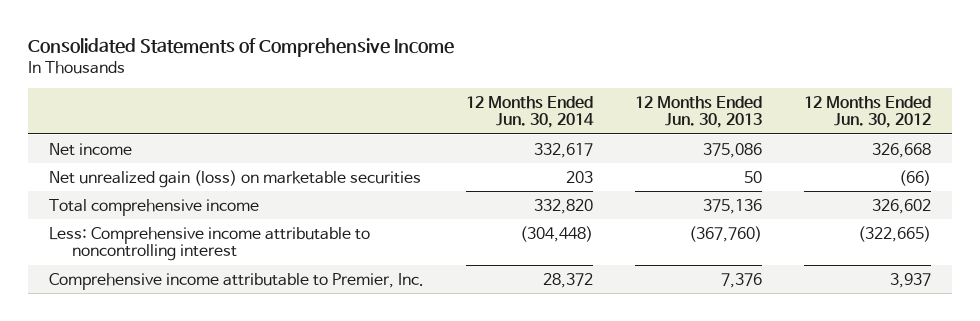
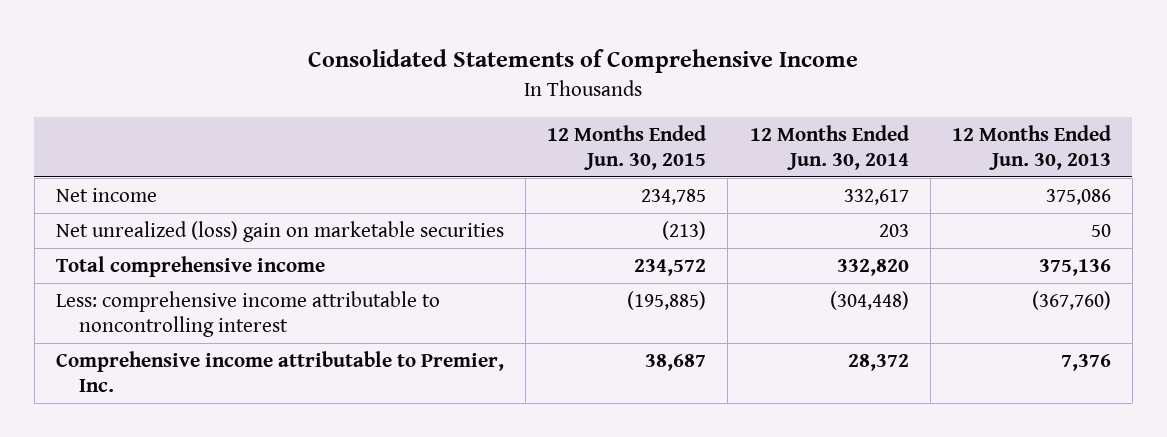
[803,95,931,129] 12 Months Ended Jun. 30, 2012 -> none
none -> [547,124,707,170] 12 Months Ended Jun. 30, 2015
[49,169,422,188] Net unrealized gain (loss) on marketable securities -> [56,221,505,243] Net unrealized (loss) gain on marketable securities
[49,226,371,262] Less: Comprehensive income attributable to noncontrolling interest -> [56,291,441,338] Less: comprehensive income attributable to noncontrolling interest

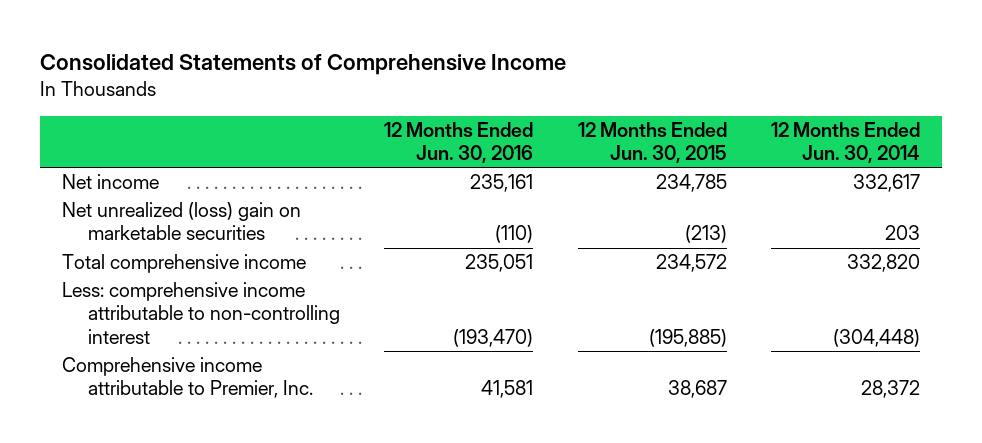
[951,124,1111,170] 12 Months Ended Jun. 30, 2013 -> none
none -> [384,121,534,164] 12 Months Ended Jun. 30, 2016
[56,291,441,338] Less: comprehensive income attributable to noncontrolling interest -> [62,282,340,344] Less: comprehensive income attributable to non-controlling interest

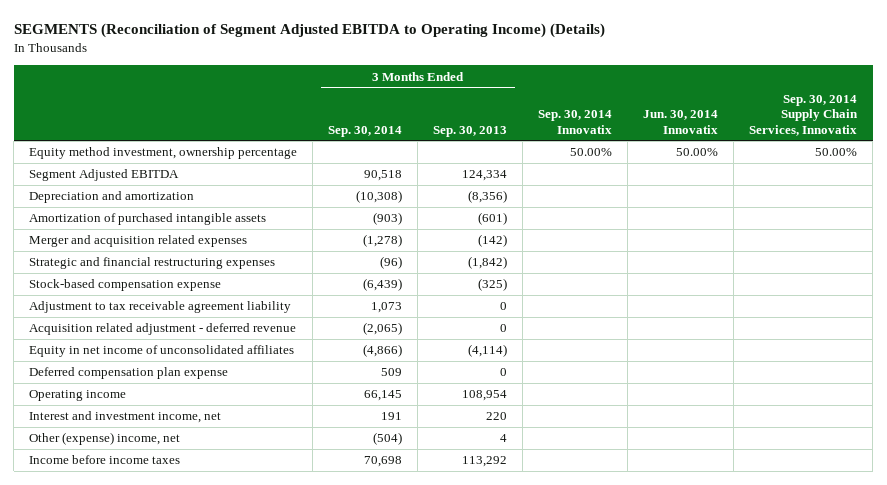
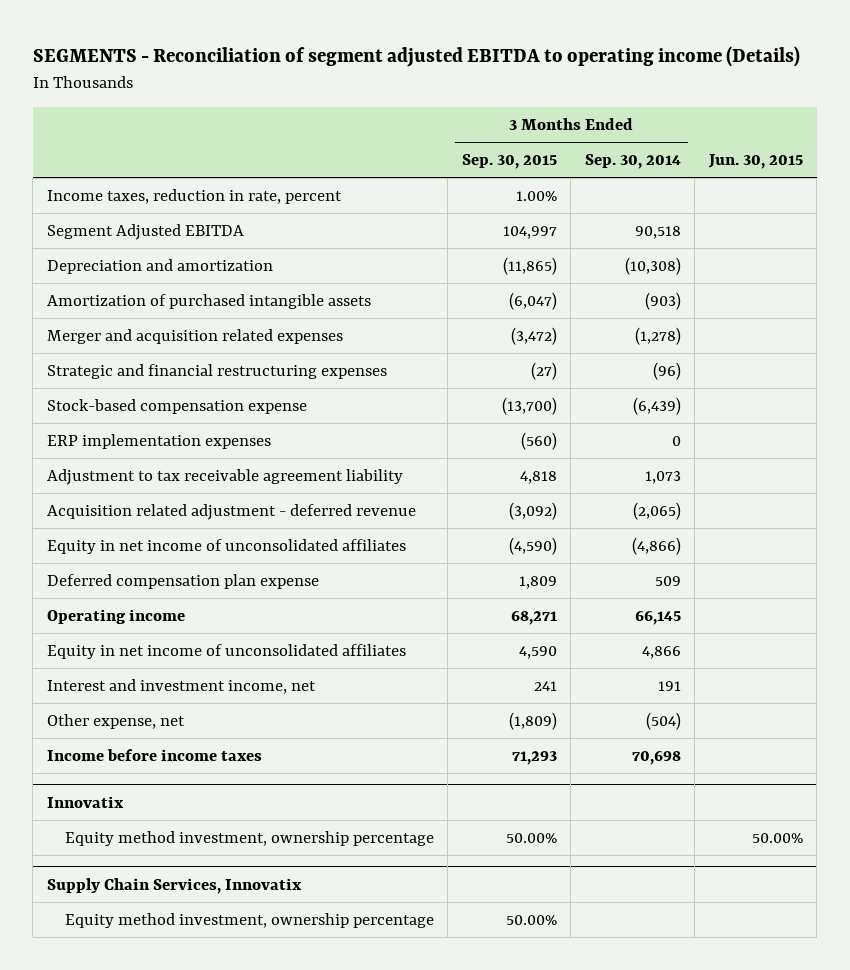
[13,23,605,39] SEGMENTS (Reconciliation of Segment Adjusted EBITDA to Operating Income) (Details) -> [32,46,800,68] SEGMENTS - Reconciliation of segment adjusted EBITDA to operating income (Details)
[433,125,508,137] Sep. 30, 2013 -> none
[538,110,613,134] Sep. 30, 2014 Innovatix -> none
[643,110,719,134] Jun. 30, 2014 Innovatix -> none
[749,94,859,136] Sep. 30, 2014 Supply Chain Services, Innovatix -> none
none -> [461,154,557,170] Sep. 30, 2015
none -> [707,154,803,170] Jun. 30, 2015
[29,147,298,160] Equity method investment, ownership percentage -> none
none -> [46,188,342,204] Income taxes, reduction in rate, percent
none -> [46,433,271,449] ERP implementation expenses
none -> [46,643,406,659] Equity in net income of unconsolidated affiliates
[29,432,181,446] Other (expense) income, net -> [46,713,185,729] Other expense, net
none -> [46,795,124,808] Innovatix
none -> [64,830,434,846] Equity method investment, ownership percentage
none -> [46,877,302,894] Supply Chain Services, Innovatix
none -> [64,912,434,928] Equity method investment, ownership percentage

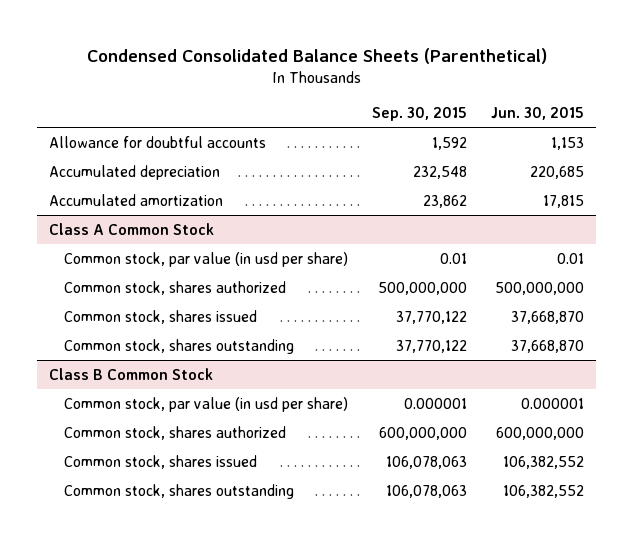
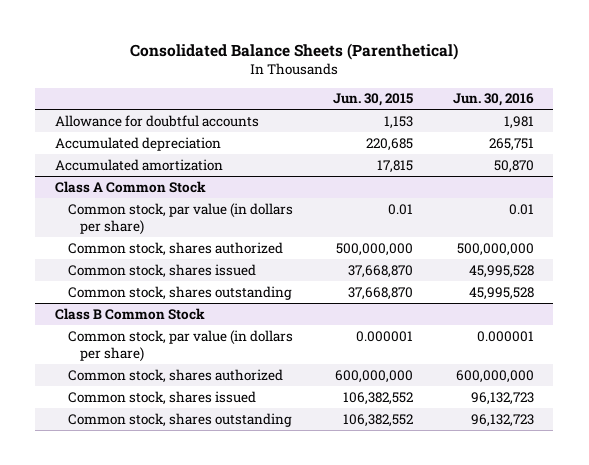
[86,47,547,64] Condensed Consolidated Balance Sheets (Parenthetical) -> [130,43,459,61] Consolidated Balance Sheets (Parenthetical)
[372,107,468,122] Sep. 30, 2015 -> none
none -> [452,93,534,107] Jun. 30, 2016
[64,251,349,267] Common stock, par value (in usd per share) -> [67,202,293,235] Common stock, par value (in dollars per share)
[64,396,349,412] Common stock, par value (in usd per share) -> [67,329,293,362] Common stock, par value (in dollars per share)

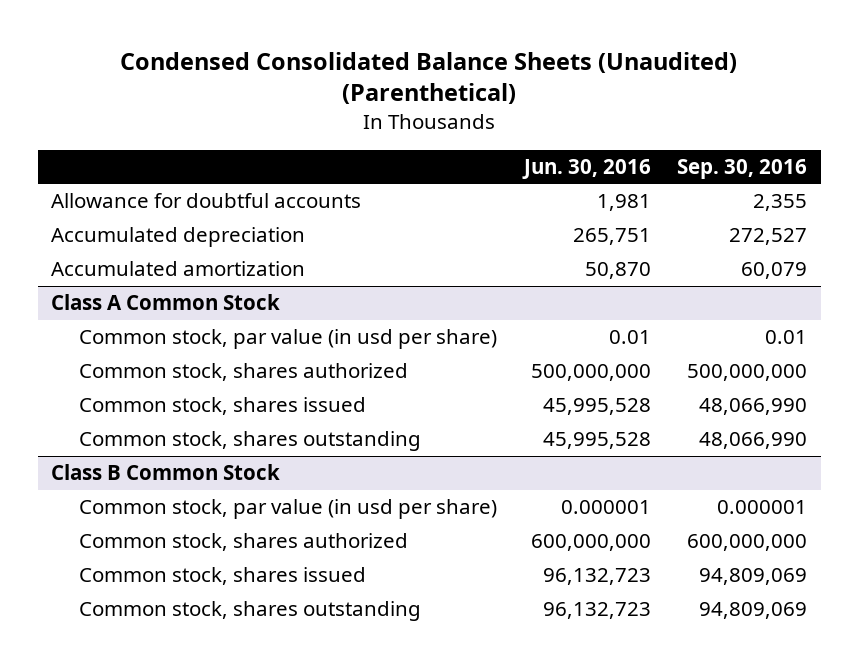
[130,43,459,61] Consolidated Balance Sheets (Parenthetical) -> [120,51,738,105] Condensed Consolidated Balance Sheets (Unaudited) (Parenthetical)
[332,93,413,107] Jun. 30, 2015 -> none
none -> [677,158,808,179] Sep. 30, 2016
[67,202,293,235] Common stock, par value (in dollars per share) -> [79,329,498,350] Common stock, par value (in usd per share)
[67,329,293,362] Common stock, par value (in dollars per share) -> [79,499,498,520] Common stock, par value (in usd per share)

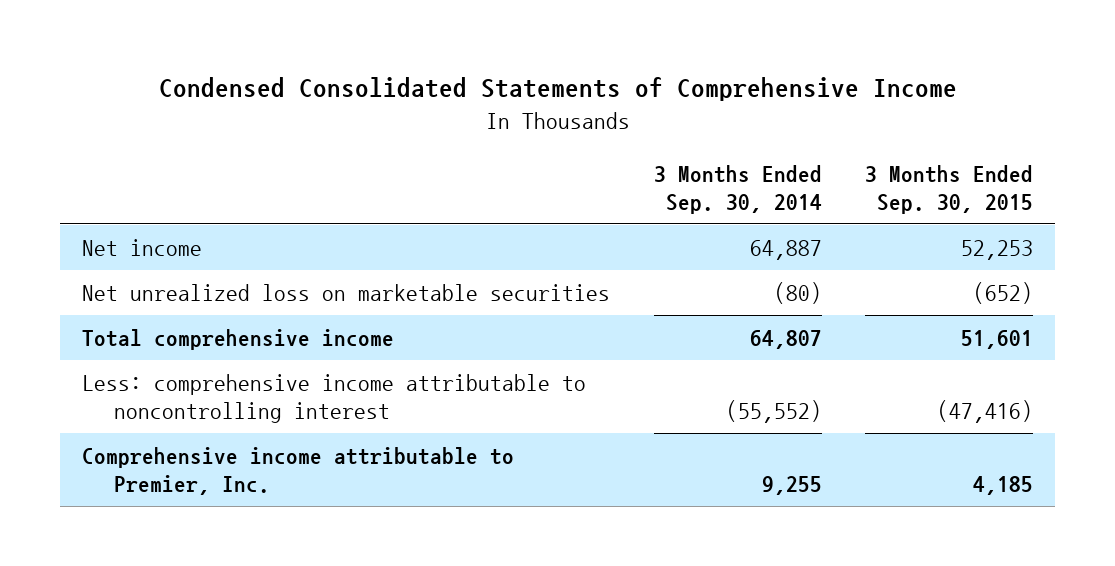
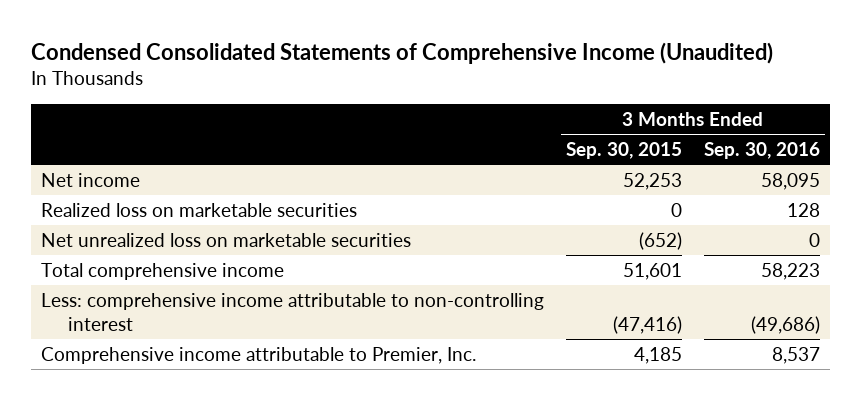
[158,77,957,102] Condensed Consolidated Statements of Comprehensive Income -> [30,41,773,64] Condensed Consolidated Statements of Comprehensive Income (Unaudited)
[653,165,822,214] 3 Months Ended Sep. 30, 2014 -> none
none -> [703,141,820,159] Sep. 30, 2016
none -> [41,202,358,217] Realized loss on marketable securities
[82,374,587,423] Less: comprehensive income attributable to noncontrolling interest -> [41,292,545,331] Less: comprehensive income attributable to non-controlling interest

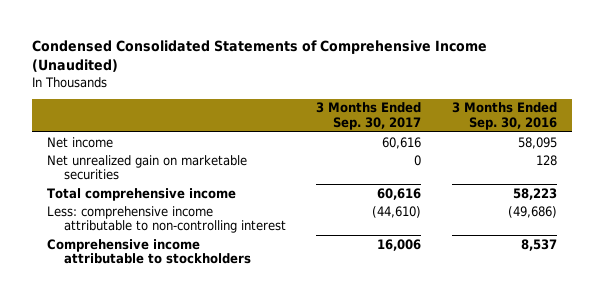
[566,141,683,159] Sep. 30, 2015 -> none
none -> [316,102,422,131] 3 Months Ended Sep. 30, 2017
[41,202,358,217] Realized loss on marketable securities -> none
[41,232,412,247] Net unrealized loss on marketable securities -> [46,154,247,181] Net unrealized gain on marketable securities
[808,232,820,247] 0 -> [535,154,557,166] 128
[41,346,477,364] Comprehensive income attributable to Premier, Inc. -> [46,238,252,265] Comprehensive income attributable to stockholders

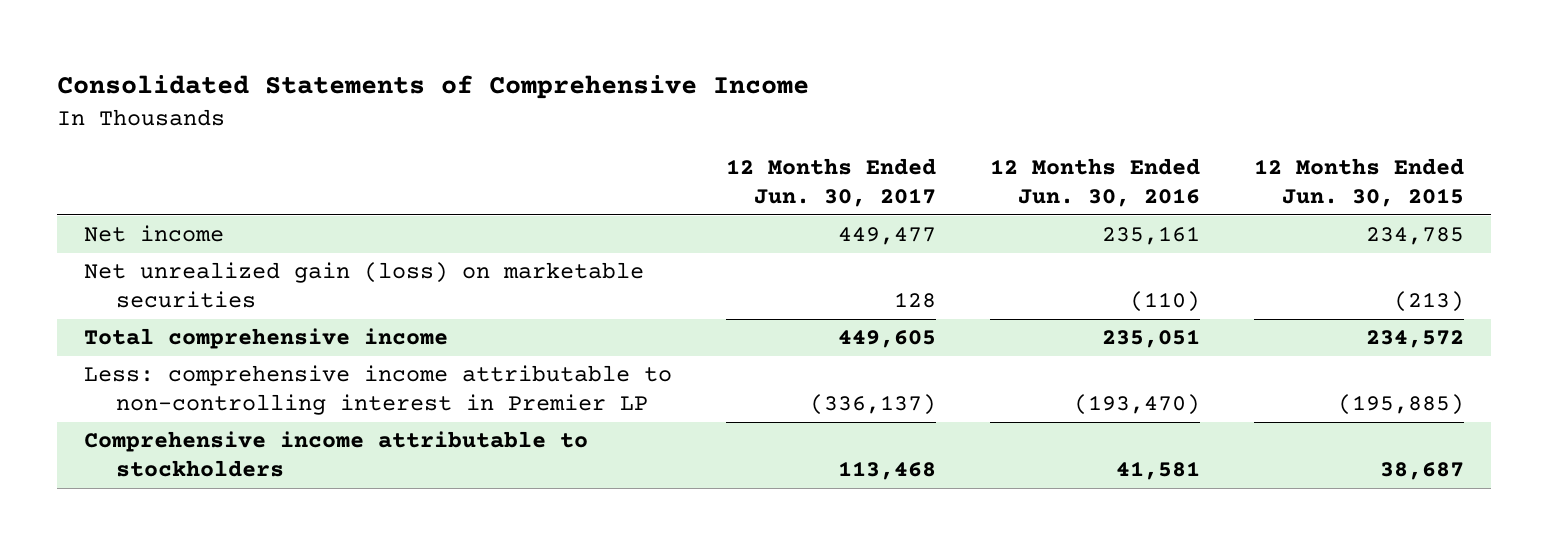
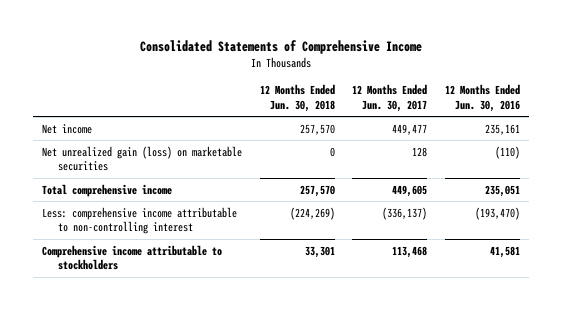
[1253,158,1464,208] 12 Months Ended Jun. 30, 2015 -> none
none -> [259,84,335,112] 12 Months Ended Jun. 30, 2018
[83,365,672,416] Less: comprehensive income attributable to non-controlling interest in Premier LP -> [42,206,238,235] Less: comprehensive income attributable to non-controlling interest

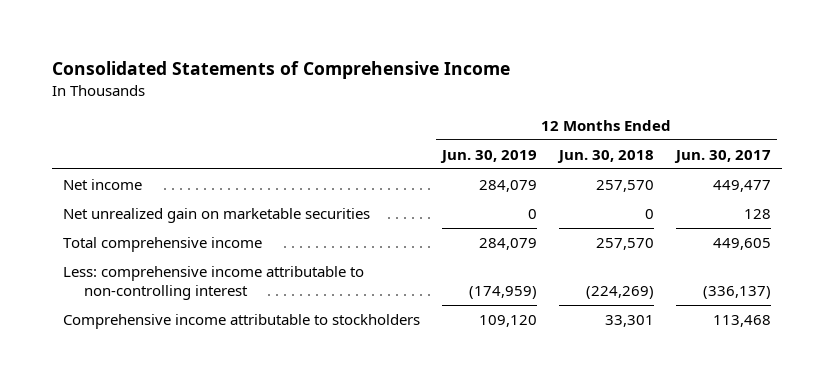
[445,84,521,112] 12 Months Ended Jun. 30, 2016 -> none
none -> [439,149,537,163] Jun. 30, 2019
[42,145,243,172] Net unrealized gain (loss) on marketable securities -> [62,207,370,223] Net unrealized gain on marketable securities

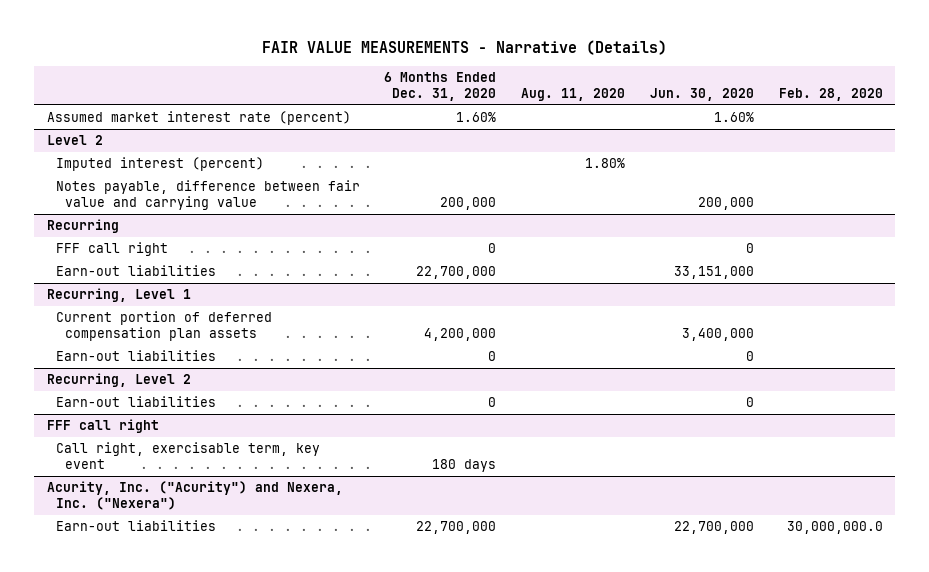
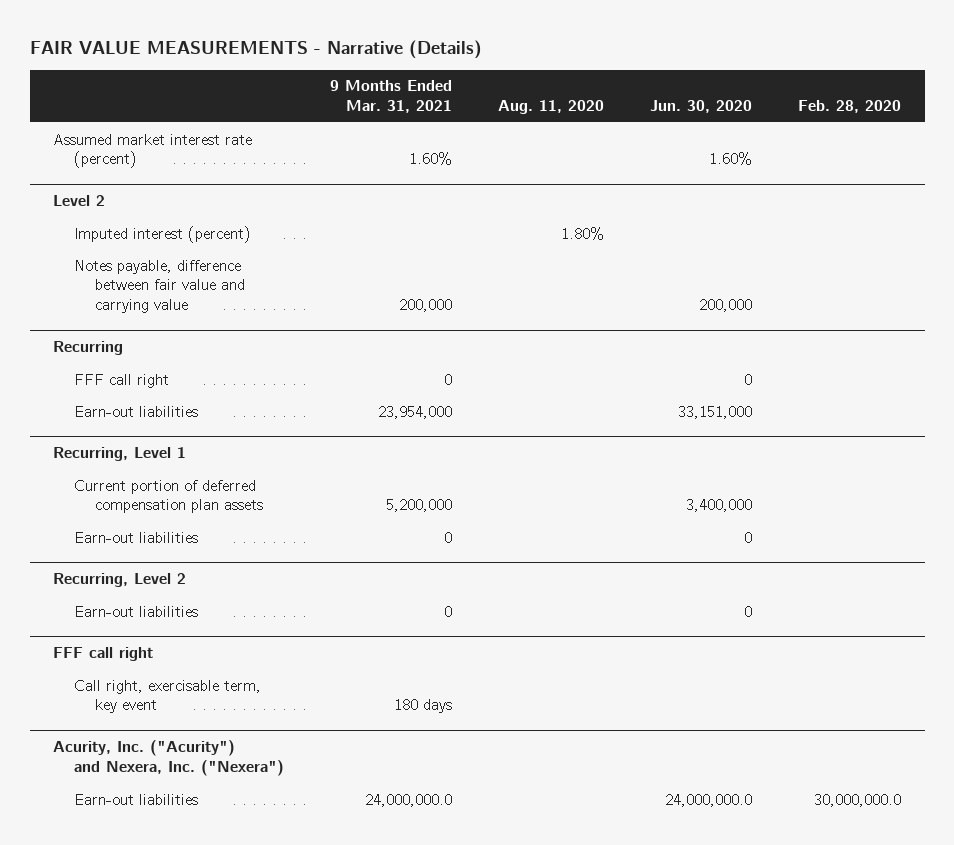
[384,71,497,101] 6 Months Ended Dec. 31, 2020 -> none
none -> [330,80,453,114] 9 Months Ended Mar. 31, 2021
[674,521,755,535] 22,700,000 -> [665,793,753,807] 24,000,000.0

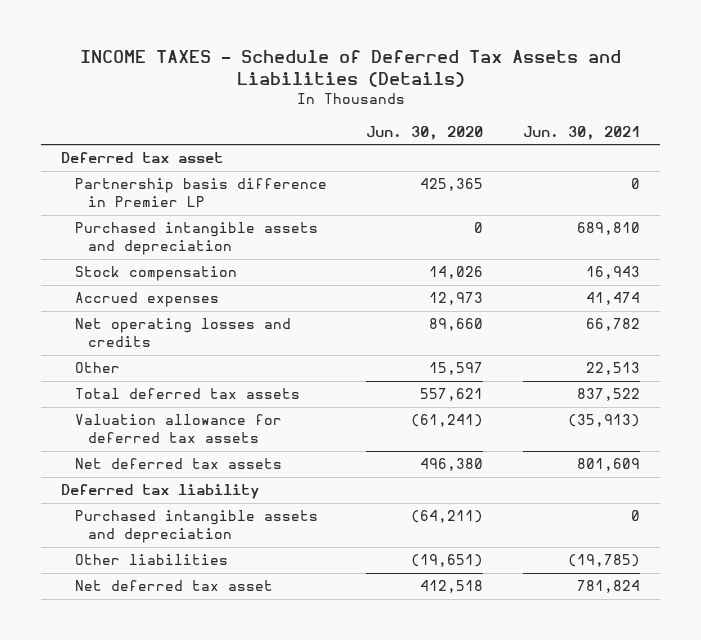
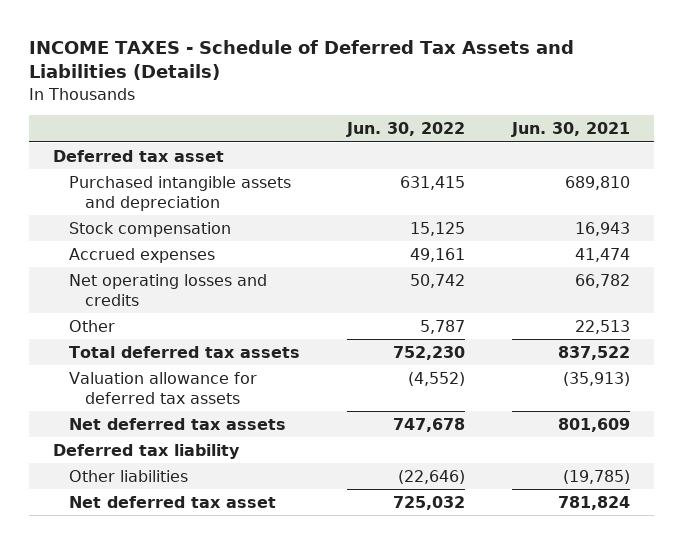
[366,125,484,140] Jun. 30, 2020 -> none
none -> [346,122,466,138] Jun. 30, 2022
[74,178,327,208] Partnership basis difference in Premier LP -> none
[74,510,318,544] Purchased intangible assets and depreciation -> none

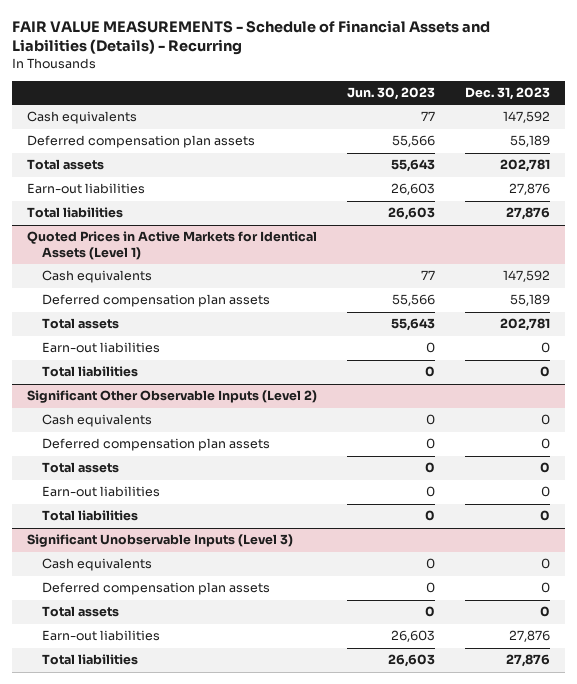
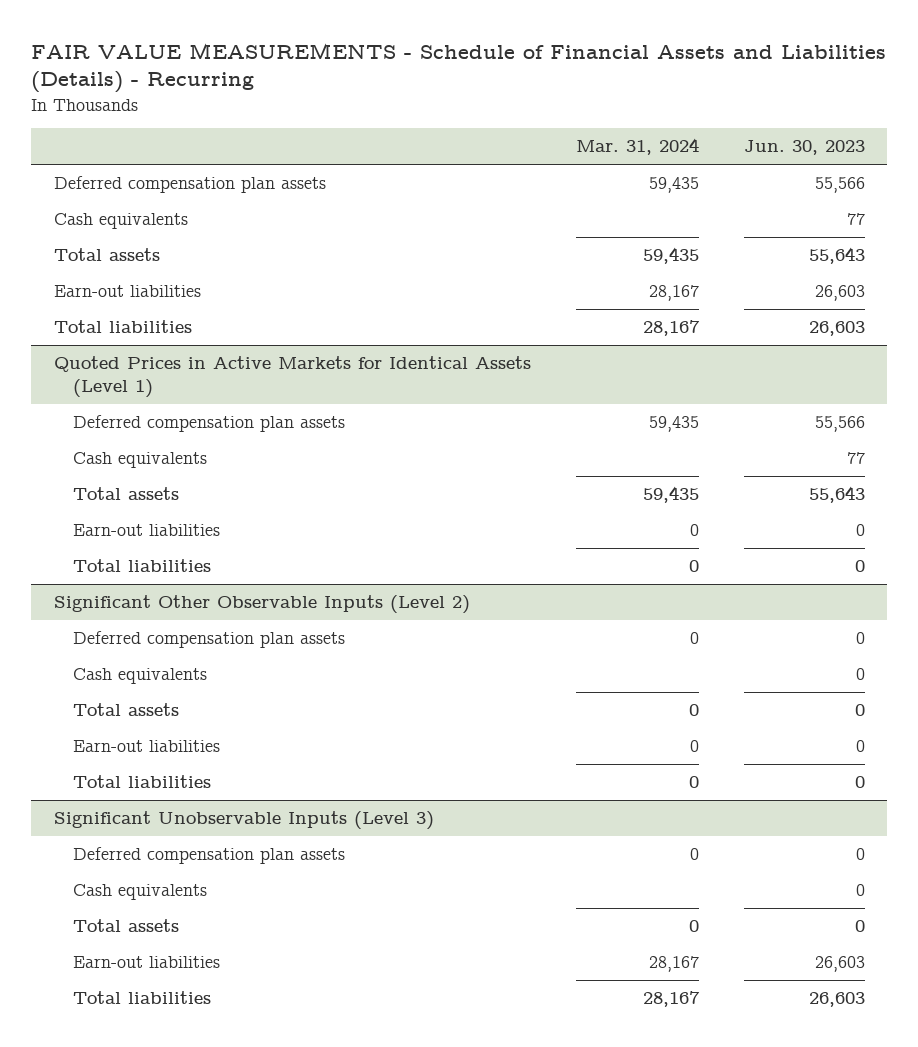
[464,87,550,101] Dec. 31, 2023 -> none
none -> [575,138,699,156] Mar. 31, 2024
[26,111,137,125] Cash equivalents -> [53,213,188,230] Cash equivalents
[42,270,153,284] Cash equivalents -> [72,452,207,469] Cash equivalents
[42,414,153,428] Cash equivalents -> [72,668,207,685] Cash equivalents
[42,558,153,572] Cash equivalents -> [72,884,207,901] Cash equivalents

